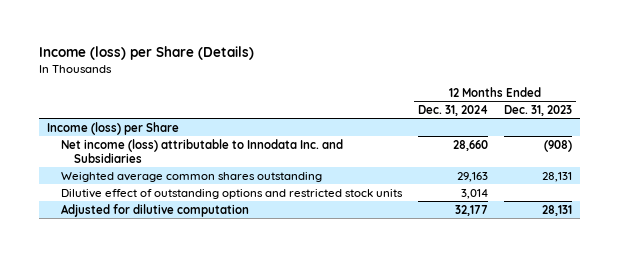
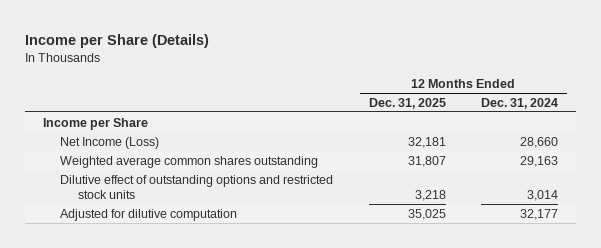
[39,46,255,61] Income (loss) per Share (Details) -> [24,33,209,48] Income per Share (Details)
[504,104,573,116] Dec. 31, 2023 -> none
none -> [368,97,446,109] Dec. 31, 2025
[47,121,180,135] Income (loss) per Share -> [42,117,148,130] Income per Share
[60,138,343,163] Net income (loss) attributable to Innodata Inc. and Subsidiaries -> [60,136,160,149] Net Income (Loss)

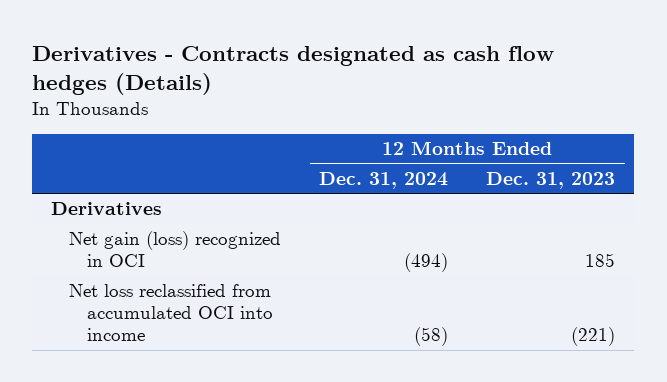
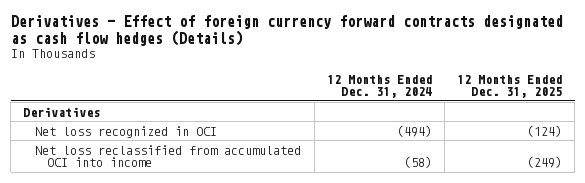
[32,46,555,96] Derivatives - Contracts designated as cash flow hedges (Details) -> [10,15,563,46] Derivatives - Effect of foreign currency forward contracts designated as cash flow hedges (Details)
[486,171,616,189] Dec. 31, 2023 -> none
none -> [456,74,562,99] 12 Months Ended Dec. 31, 2025
[69,231,282,268] Net gain (loss) recognized in OCI -> [35,125,218,138] Net loss recognized in OCI

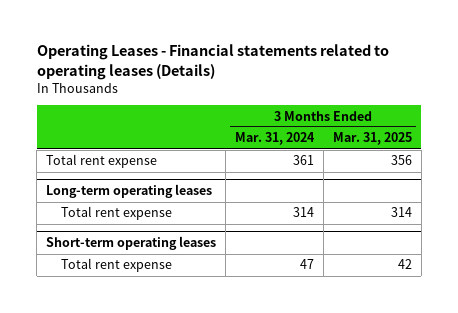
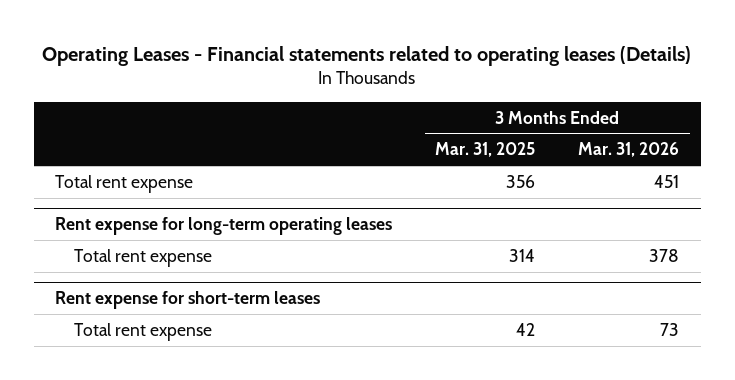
[235,132,316,146] Mar. 31, 2024 -> none
none -> [578,142,680,158] Mar. 31, 2026
[46,184,213,199] Long-term operating leases -> [55,217,393,236] Rent expense for long-term operating leases
[46,236,217,251] Short-term operating leases -> [55,291,321,310] Rent expense for short-term leases

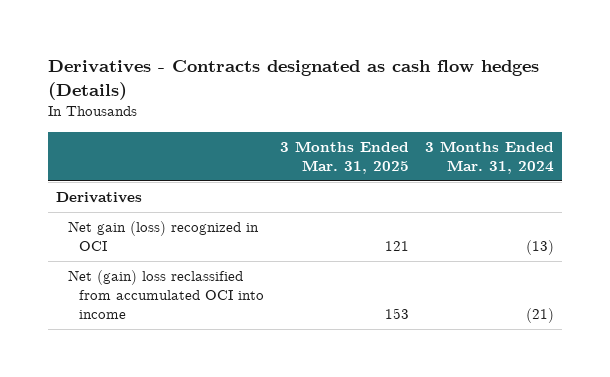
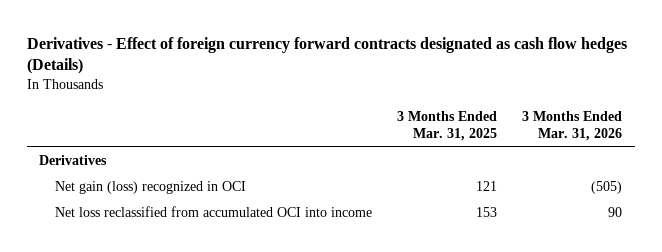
[48,60,540,100] Derivatives - Contracts designated as cash flow hedges (Details) -> [26,36,627,75] Derivatives - Effect of foreign currency forward contracts designated as cash flow hedges (Details)
[424,140,554,174] 3 Months Ended Mar. 31, 2024 -> none
none -> [522,110,623,141] 3 Months Ended Mar. 31, 2026
[67,270,265,320] Net (gain) loss reclassified from accumulated OCI into income -> [54,205,372,217] Net loss reclassified from accumulated OCI into income

